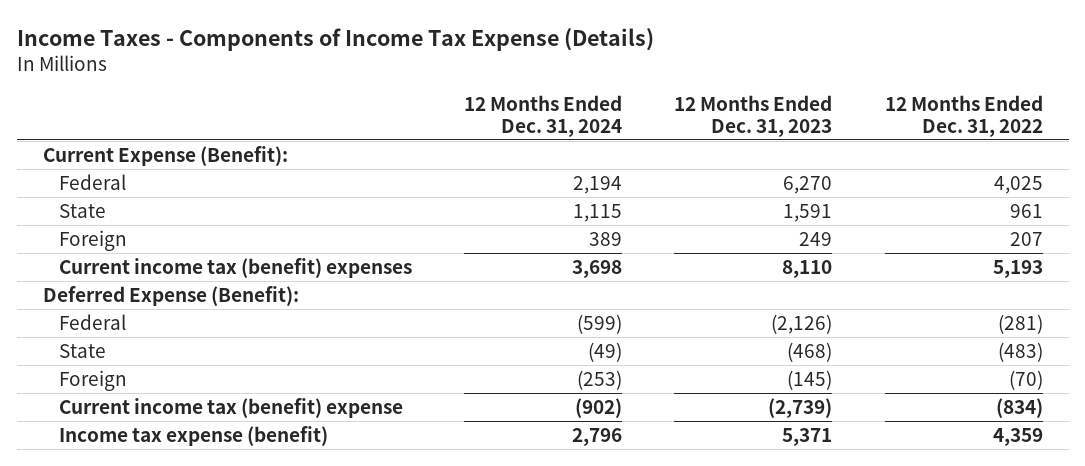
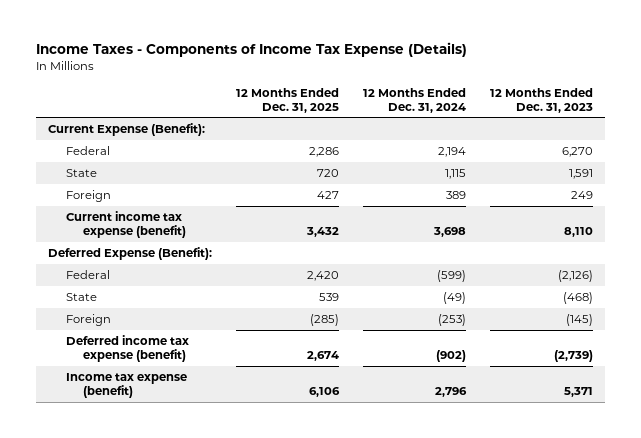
[884,94,1043,137] 12 Months Ended Dec. 31, 2022 -> none
none -> [236,87,340,113] 12 Months Ended Dec. 31, 2025
[58,257,412,278] Current income tax (benefit) expenses -> [65,210,187,238] Current income tax expense (benefit)
[58,397,403,418] Current income tax (benefit) expense -> [65,334,189,362] Deferred income tax expense (benefit)

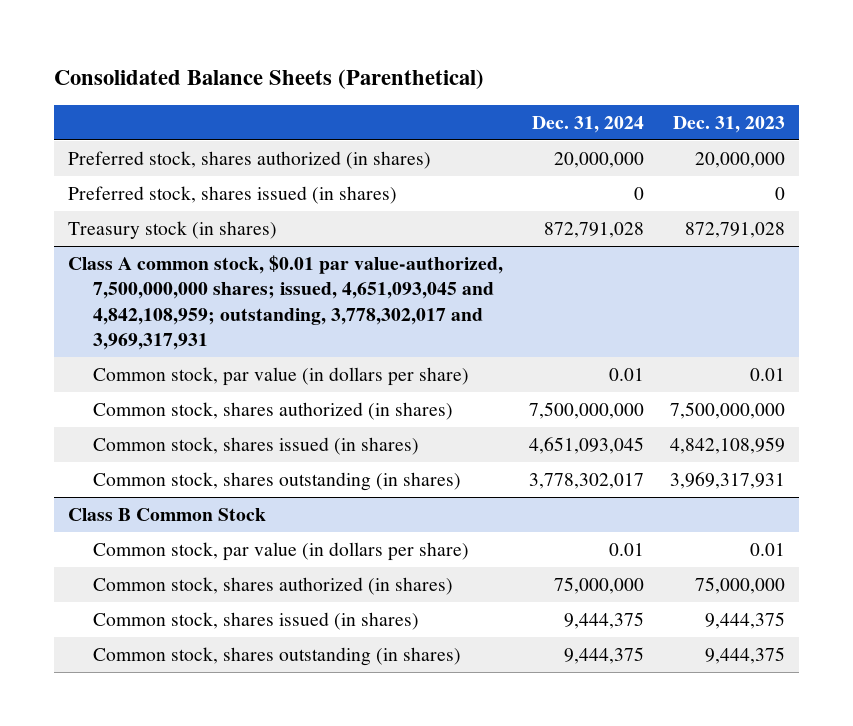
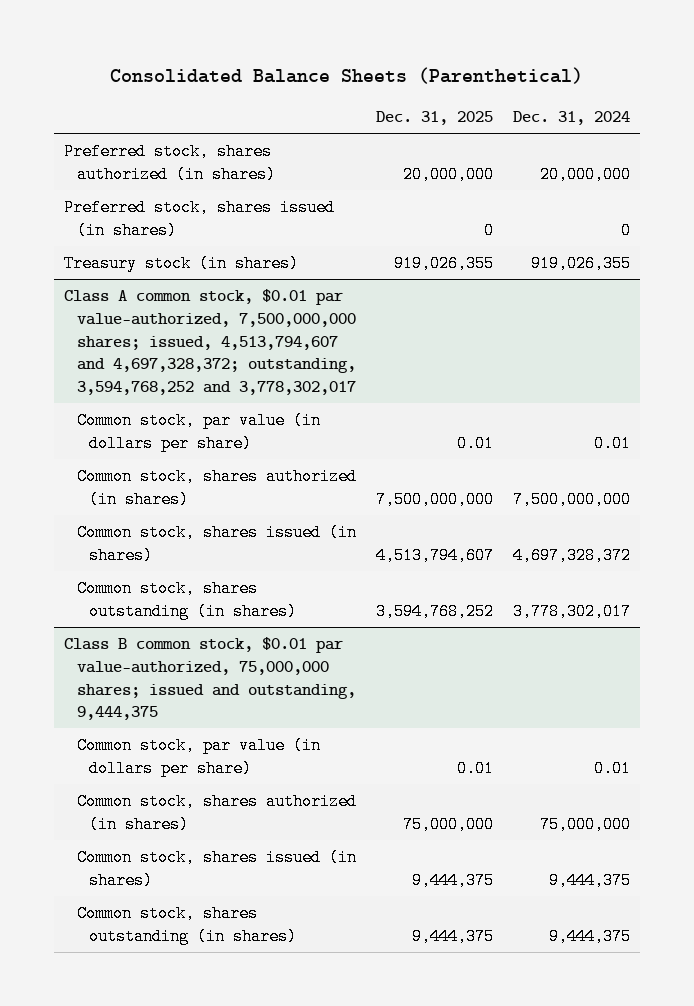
[673,115,786,133] Dec. 31, 2023 -> none
none -> [375,110,493,125] Dec. 31, 2025
[543,222,644,239] 872,791,028 -> [531,255,632,273] 919,026,355
[67,255,503,350] Class A common stock, $0.01 par value-authorized, 7,500,000,000 shares; issued, 4,651,093,045 and 4,842,108,959; outstanding, 3,778,302,017 and 3,969,317,931 -> [64,289,356,395] Class A common stock, $0.01 par value-authorized, 7,500,000,000 shares; issued, 4,513,794,607 and 4,697,328,372; outstanding, 3,594,768,252 and 3,778,302,017
[528,437,644,455] 4,651,093,045 -> [513,546,632,564] 4,697,328,372
[67,508,266,522] Class B Common Stock -> [64,637,356,721] Class B common stock, $0.01 par value-authorized, 75,000,000 shares; issued and outstanding, 9,444,375

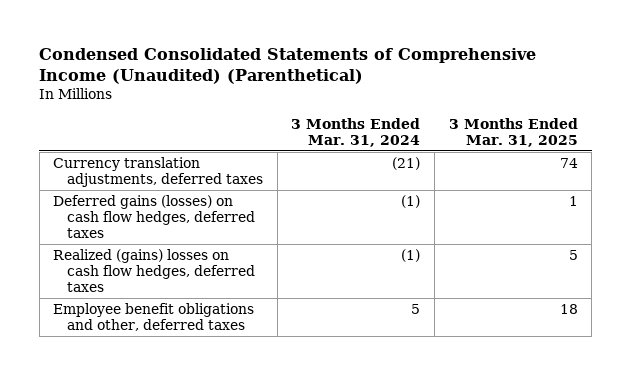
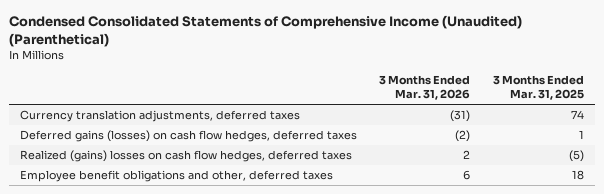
[291,117,421,147] 3 Months Ended Mar. 31, 2024 -> none
none -> [379,75,471,101] 3 Months Ended Mar. 31, 2026
[568,249,578,260] 5 -> [568,150,584,163] (5)

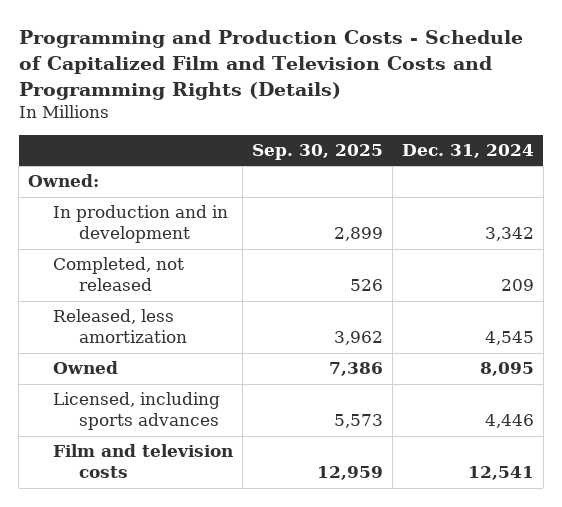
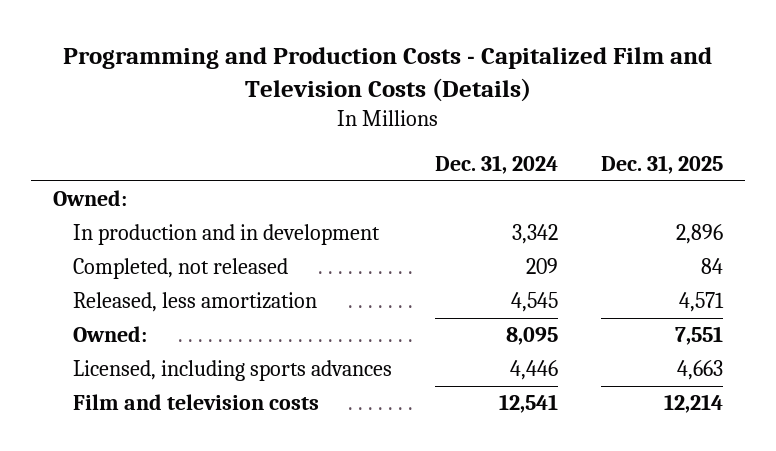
[18,30,523,100] Programming and Production Costs - Schedule of Capitalized Film and Television Costs and Programming Rights (Details) -> [63,46,713,102] Programming and Production Costs - Capitalized Film and Television Costs (Details)
[252,144,384,161] Sep. 30, 2025 -> none
none -> [601,155,724,175] Dec. 31, 2025
[53,361,119,375] Owned -> [72,326,147,343] Owned:

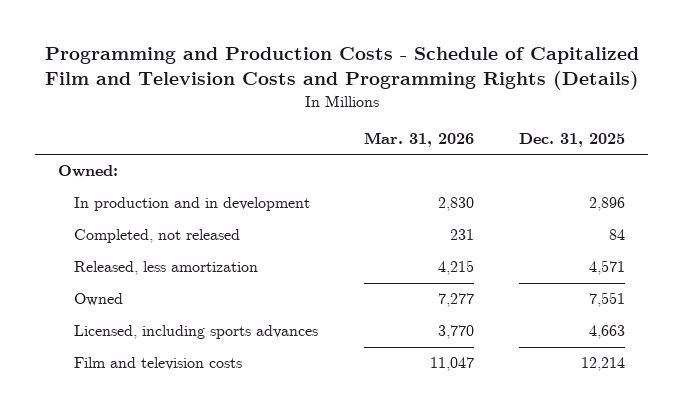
[63,46,713,102] Programming and Production Costs - Capitalized Film and Television Costs (Details) -> [44,47,639,90] Programming and Production Costs - Schedule of Capitalized Film and Television Costs and Programming Rights (Details)
[434,155,558,175] Dec. 31, 2024 -> none
none -> [363,131,474,147] Mar. 31, 2026
[72,326,147,343] Owned: -> [74,293,124,307] Owned

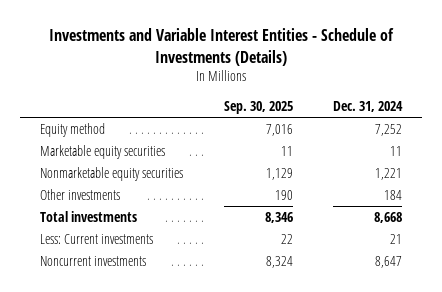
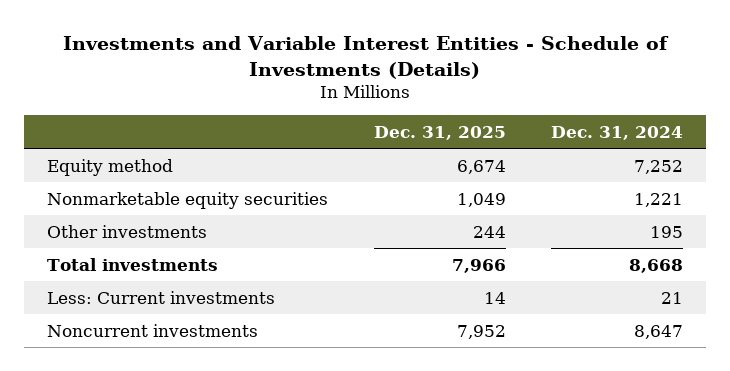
[223,100,293,114] Sep. 30, 2025 -> none
none -> [373,125,506,140] Dec. 31, 2025
[40,145,166,160] Marketable equity securities -> none
[384,190,403,201] 184 -> [650,225,684,238] 195

